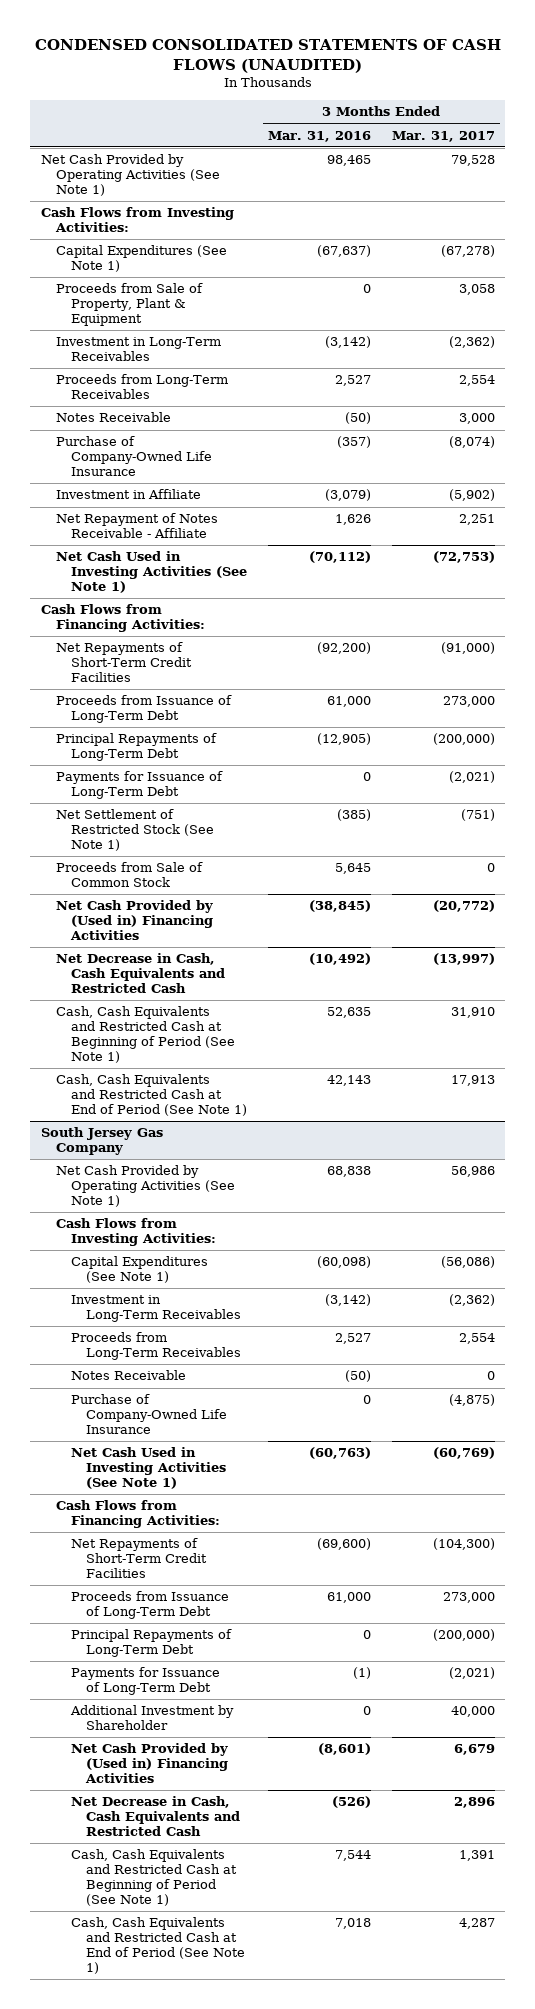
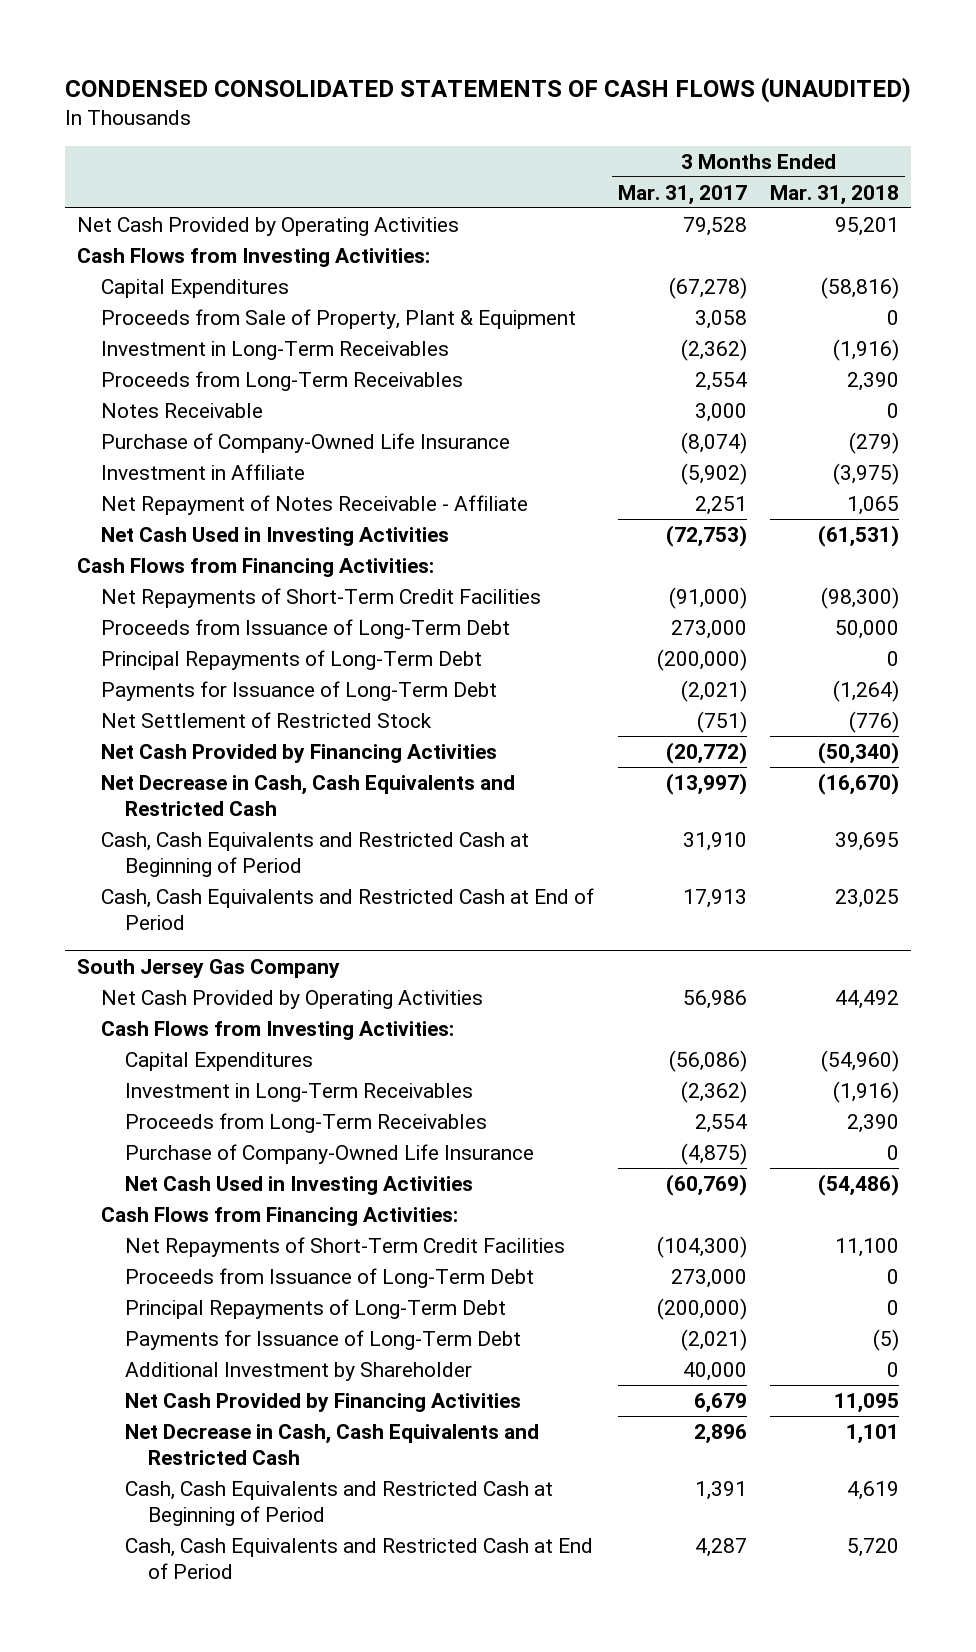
[267,130,371,142] Mar. 31, 2016 -> none
none -> [770,184,900,205] Mar. 31, 2018
[40,154,221,196] Net Cash Provided by Operating Activities (See Note 1) -> [76,216,459,236] Net Cash Provided by Operating Activities
[56,245,228,273] Capital Expenditures (See Note 1) -> [100,278,289,298] Capital Expenditures
[56,551,248,593] Net Cash Used in Investing Activities (See Note 1) -> [100,526,449,546] Net Cash Used in Investing Activities
[56,862,204,888] Proceeds from Sale of Common Stock -> none
[56,809,215,851] Net Settlement of Restricted Stock (See Note 1) -> [100,711,432,728] Net Settlement of Restricted Stock
[56,900,214,940] Net Cash Provided by (Used in) Financing Activities -> [100,743,497,763] Net Cash Provided by Financing Activities
[56,1006,236,1063] Cash, Cash Equivalents and Restricted Cash at Beginning of Period (See Note 1) -> [100,831,529,877] Cash, Cash Equivalents and Restricted Cash at Beginning of Period
[56,1074,248,1116] Cash, Cash Equivalents and Restricted Cash at End of Period (See Note 1) -> [100,887,594,930] Cash, Cash Equivalents and Restricted Cash at End of Period
[56,1165,236,1207] Net Cash Provided by Operating Activities (See Note 1) -> [100,989,483,1009] Net Cash Provided by Operating Activities
[71,1256,209,1284] Capital Expenditures (See Note 1) -> [124,1051,313,1071] Capital Expenditures
[71,1370,187,1381] Notes Receivable -> none
[71,1447,227,1489] Net Cash Used in Investing Activities (See Note 1) -> [124,1175,473,1195] Net Cash Used in Investing Activities
[71,1743,229,1783] Net Cash Provided by (Used in) Financing Activities -> [124,1392,521,1412] Net Cash Provided by Financing Activities
[71,1849,238,1906] Cash, Cash Equivalents and Restricted Cash at Beginning of Period (See Note 1) -> [124,1480,553,1526] Cash, Cash Equivalents and Restricted Cash at Beginning of Period
[71,1917,246,1974] Cash, Cash Equivalents and Restricted Cash at End of Period (See Note 1) -> [124,1537,593,1579] Cash, Cash Equivalents and Restricted Cash at End of Period

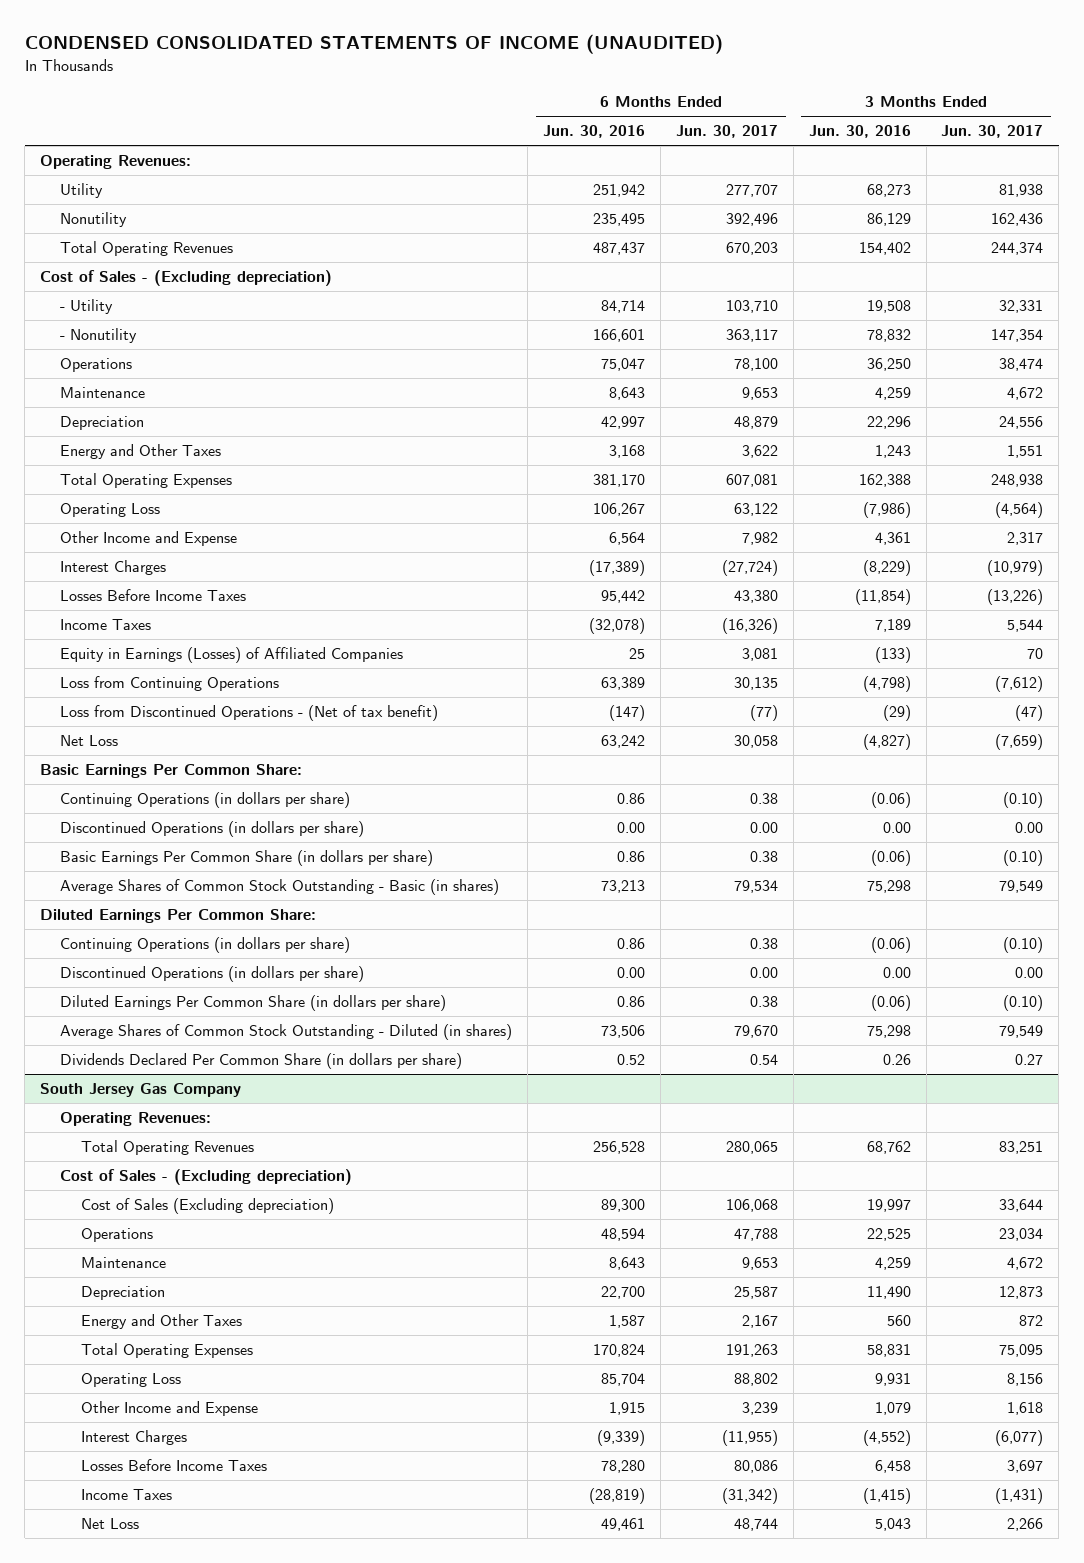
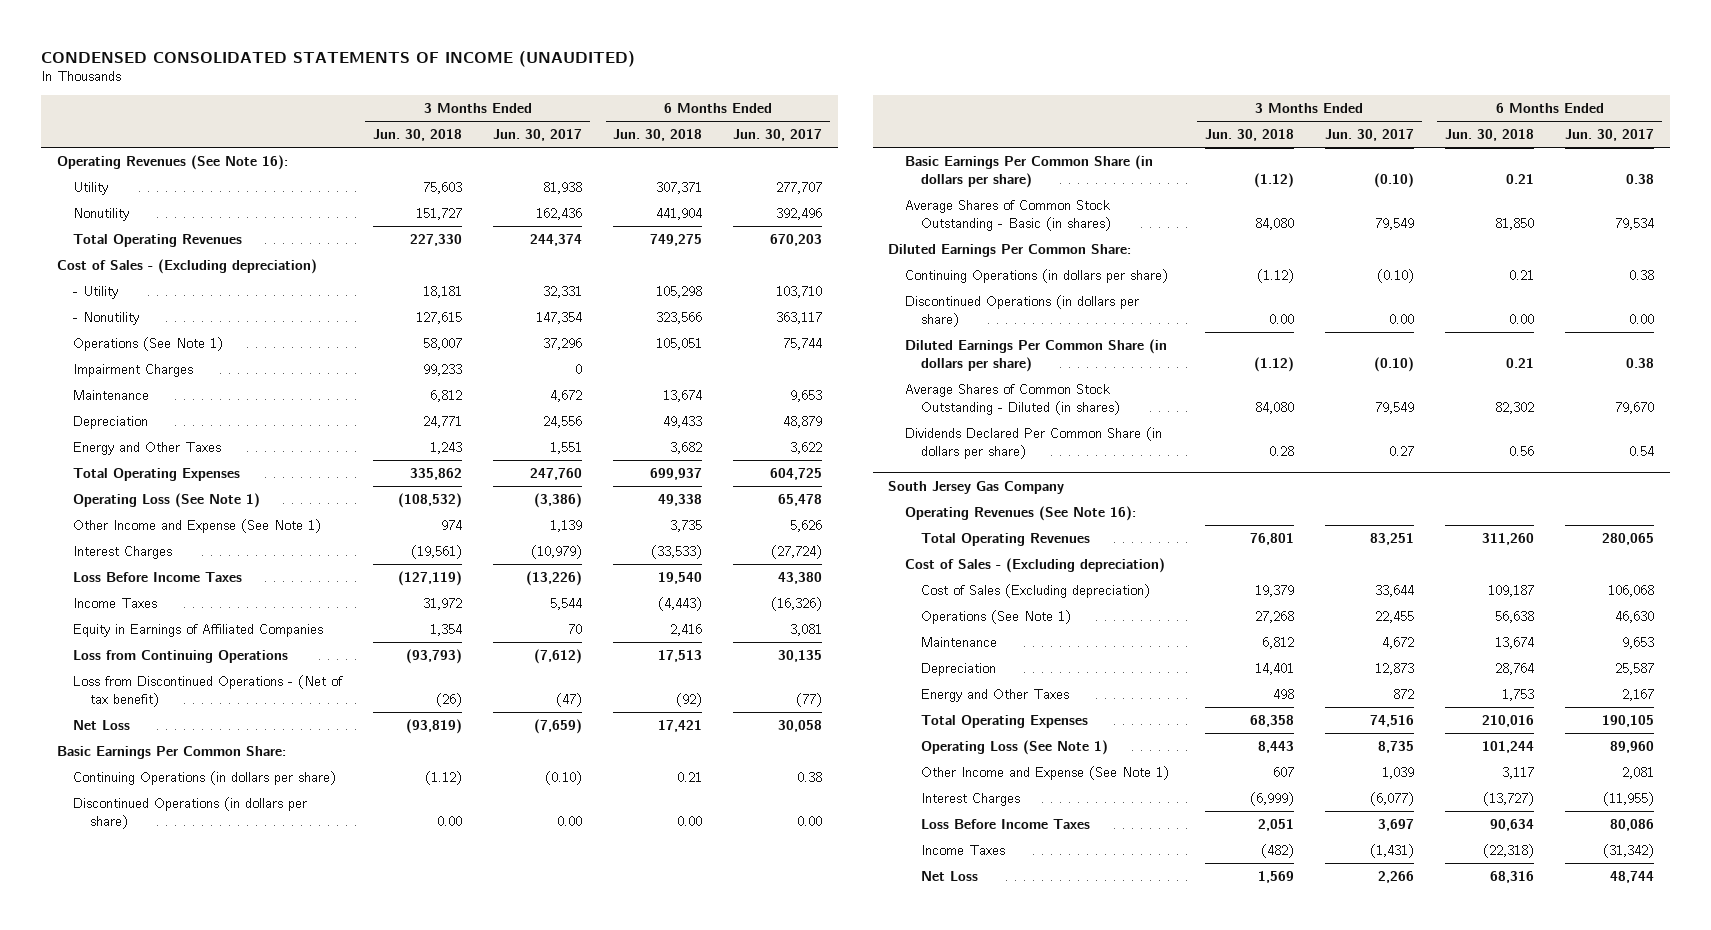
[543,125,646,139] Jun. 30, 2016 -> none
[808,125,911,139] Jun. 30, 2016 -> none
none -> [373,128,463,141] Jun. 30, 2018
none -> [613,128,703,141] Jun. 30, 2018
[40,155,192,170] Operating Revenues: -> [56,154,288,170] Operating Revenues (See Note 16):
[60,358,133,373] Operations -> [73,336,224,351] Operations (See Note 1)
[733,358,778,372] 78,100 -> [783,337,823,350] 75,744
[999,358,1044,372] 38,474 -> [543,337,583,350] 37,296
none -> [73,363,194,377] Impairment Charges
[725,474,778,488] 607,081 -> [770,467,823,480] 604,725
[991,474,1044,488] 248,938 -> [530,467,583,480] 247,760
[60,503,161,518] Operating Loss -> [73,492,261,508] Operating Loss (See Note 1)
[733,503,778,517] 63,122 -> [778,493,823,506] 65,478
[995,502,1044,519] (4,564) -> [534,492,583,508] (3,386)
[60,531,238,547] Other Income and Expense -> [73,518,322,533] Other Income and Expense (See Note 1)
[741,532,778,546] 7,982 -> [790,519,823,532] 5,626
[1007,532,1044,546] 2,317 -> [550,519,583,532] 1,139
[60,589,247,602] Losses Before Income Taxes -> [73,571,243,582] Loss Before Income Taxes
[60,647,404,664] Equity in Earnings (Losses) of Affiliated Companies -> [73,623,324,637] Equity in Earnings of Affiliated Companies
[60,1112,212,1127] Operating Revenues: -> [904,505,1136,521] Operating Revenues (See Note 16):
[80,1228,153,1243] Operations -> [921,609,1072,624] Operations (See Note 1)
[733,1228,778,1242] 47,788 -> [1615,610,1655,623] 46,630
[999,1228,1044,1242] 23,034 -> [1374,610,1414,623] 22,455
[725,1344,778,1358] 191,263 -> [1602,714,1655,727] 190,105
[999,1344,1044,1358] 75,095 -> [1369,714,1414,727] 74,516
[80,1373,181,1388] Operating Loss -> [921,739,1109,755] Operating Loss (See Note 1)
[733,1373,778,1387] 88,802 -> [1610,740,1655,753] 89,960
[1007,1373,1044,1387] 8,156 -> [1377,740,1414,753] 8,735
[80,1401,258,1417] Other Income and Expense -> [921,765,1170,780] Other Income and Expense (See Note 1)
[741,1402,778,1416] 3,239 -> [1622,766,1655,779] 2,081
[1007,1402,1044,1416] 1,618 -> [1381,766,1414,779] 1,039
[80,1459,267,1472] Losses Before Income Taxes -> [921,818,1091,829] Loss Before Income Taxes

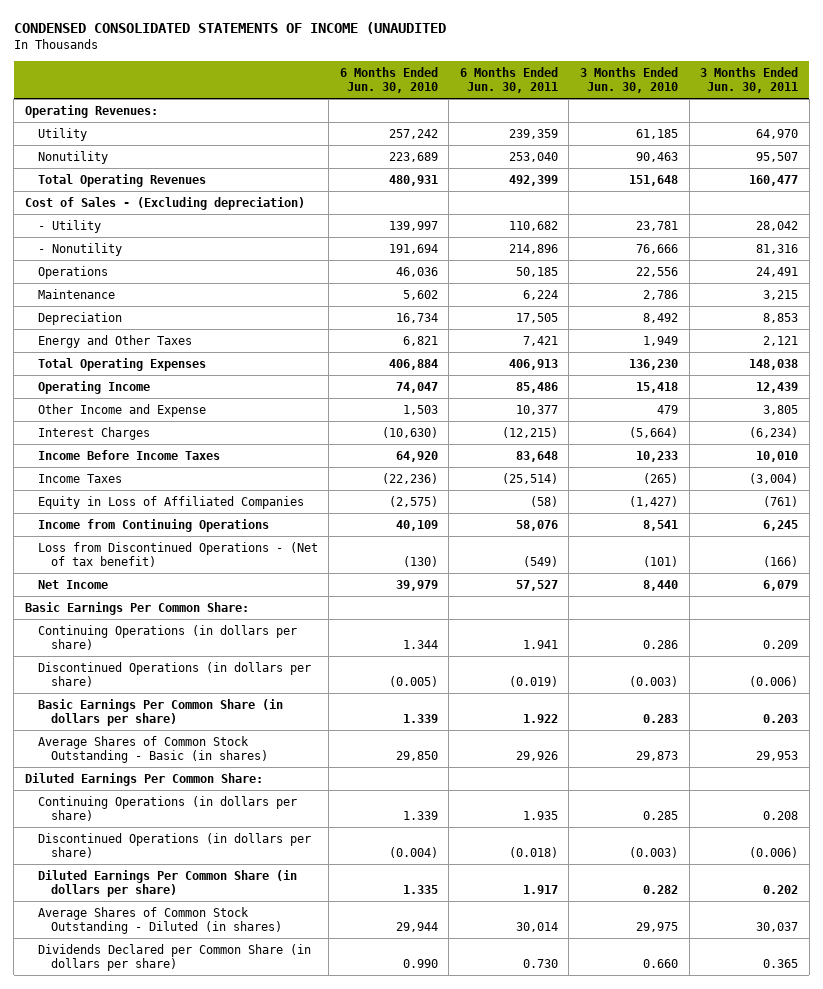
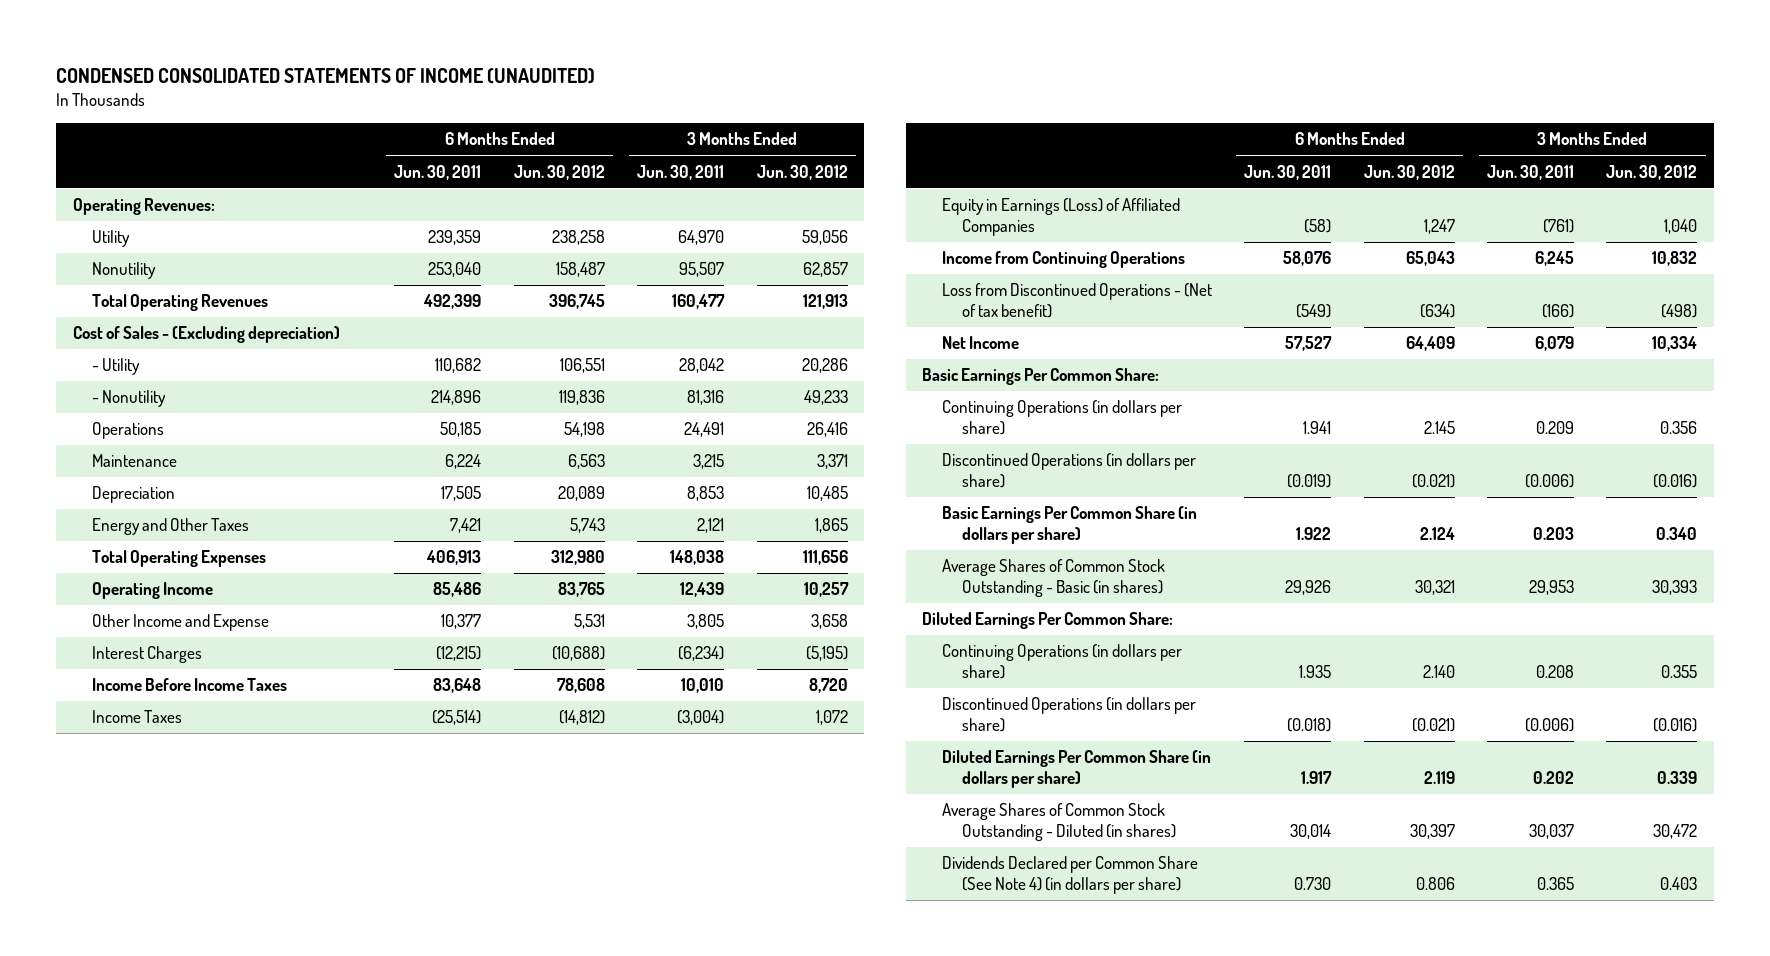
[13,21,446,34] CONDENSED CONSOLIDATED STATEMENTS OF INCOME (UNAUDITED -> [56,67,596,84] CONDENSED CONSOLIDATED STATEMENTS OF INCOME (UNAUDITED)
[339,66,438,94] 6 Months Ended Jun. 30, 2010 -> none
[580,66,679,94] 3 Months Ended Jun. 30, 2010 -> none
none -> [513,164,605,180] Jun. 30, 2012
none -> [756,164,848,180] Jun. 30, 2012
[37,495,304,509] Equity in Loss of Affiliated Companies -> [942,198,1181,237] Equity in Earnings (Loss) of Affiliated Companies
[37,943,311,972] Dividends Declared per Common Share (in dollars per share) -> [942,856,1199,895] Dividends Declared per Common Share (See Note 4) (in dollars per share)

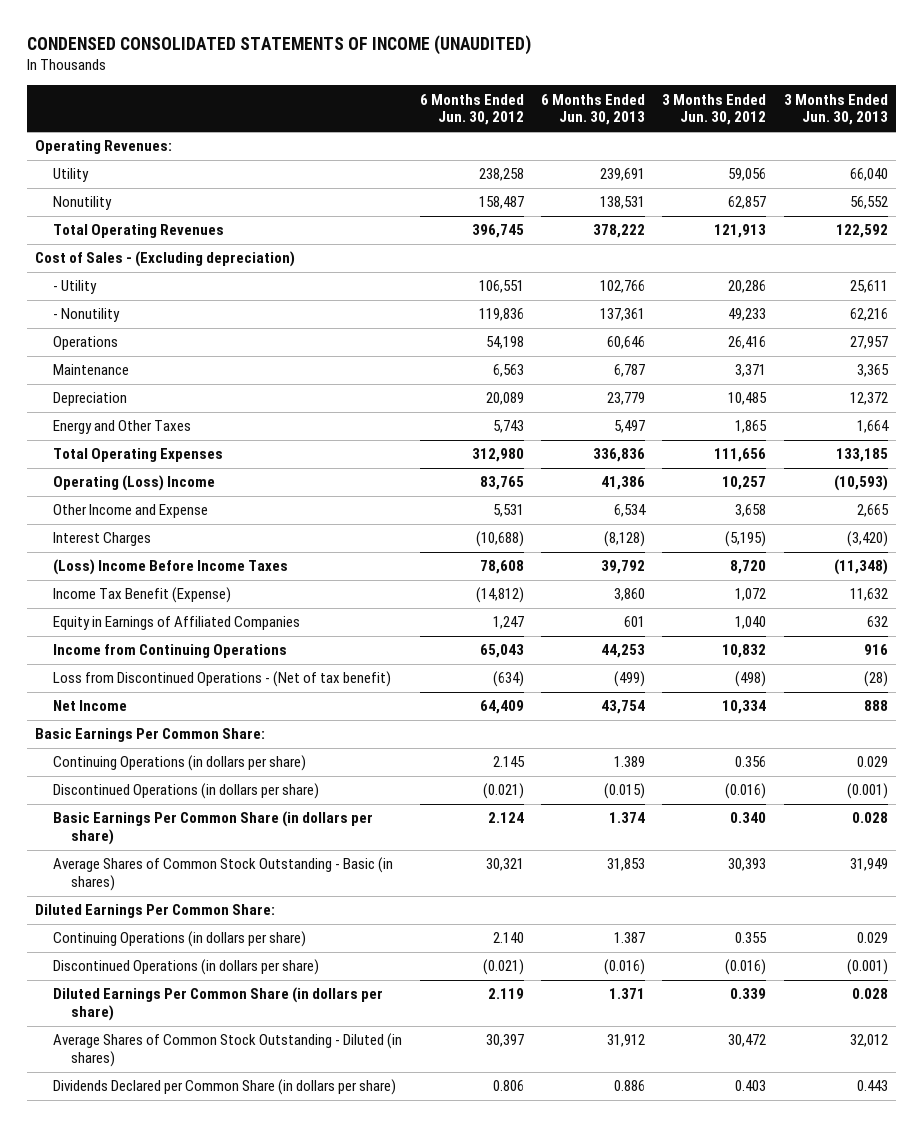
[394,164,482,180] Jun. 30, 2011 -> none
[637,164,725,180] Jun. 30, 2011 -> none
none -> [540,93,645,126] 6 Months Ended Jun. 30, 2013
none -> [783,93,888,126] 3 Months Ended Jun. 30, 2013
[92,582,214,600] Operating Income -> [53,475,216,492] Operating (Loss) Income
[92,678,288,692] Income Before Income Taxes -> [53,559,289,576] (Loss) Income Before Income Taxes
[92,710,183,724] Income Taxes -> [53,587,232,604] Income Tax Benefit (Expense)
[942,198,1181,237] Equity in Earnings (Loss) of Affiliated Companies -> [53,616,301,631] Equity in Earnings of Affiliated Companies
[942,856,1199,895] Dividends Declared per Common Share (See Note 4) (in dollars per share) -> [53,1079,397,1096] Dividends Declared per Common Share (in dollars per share)

